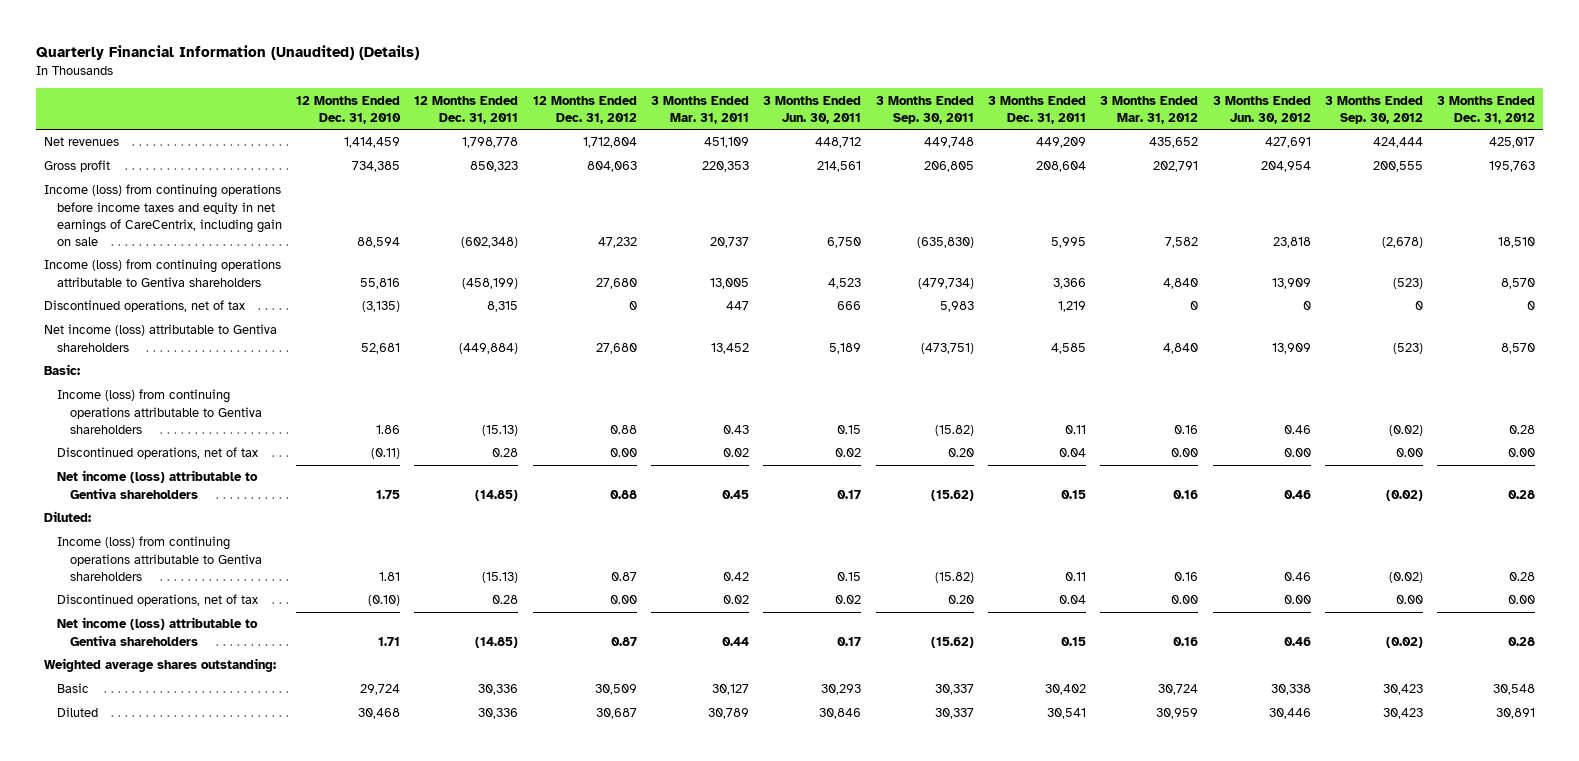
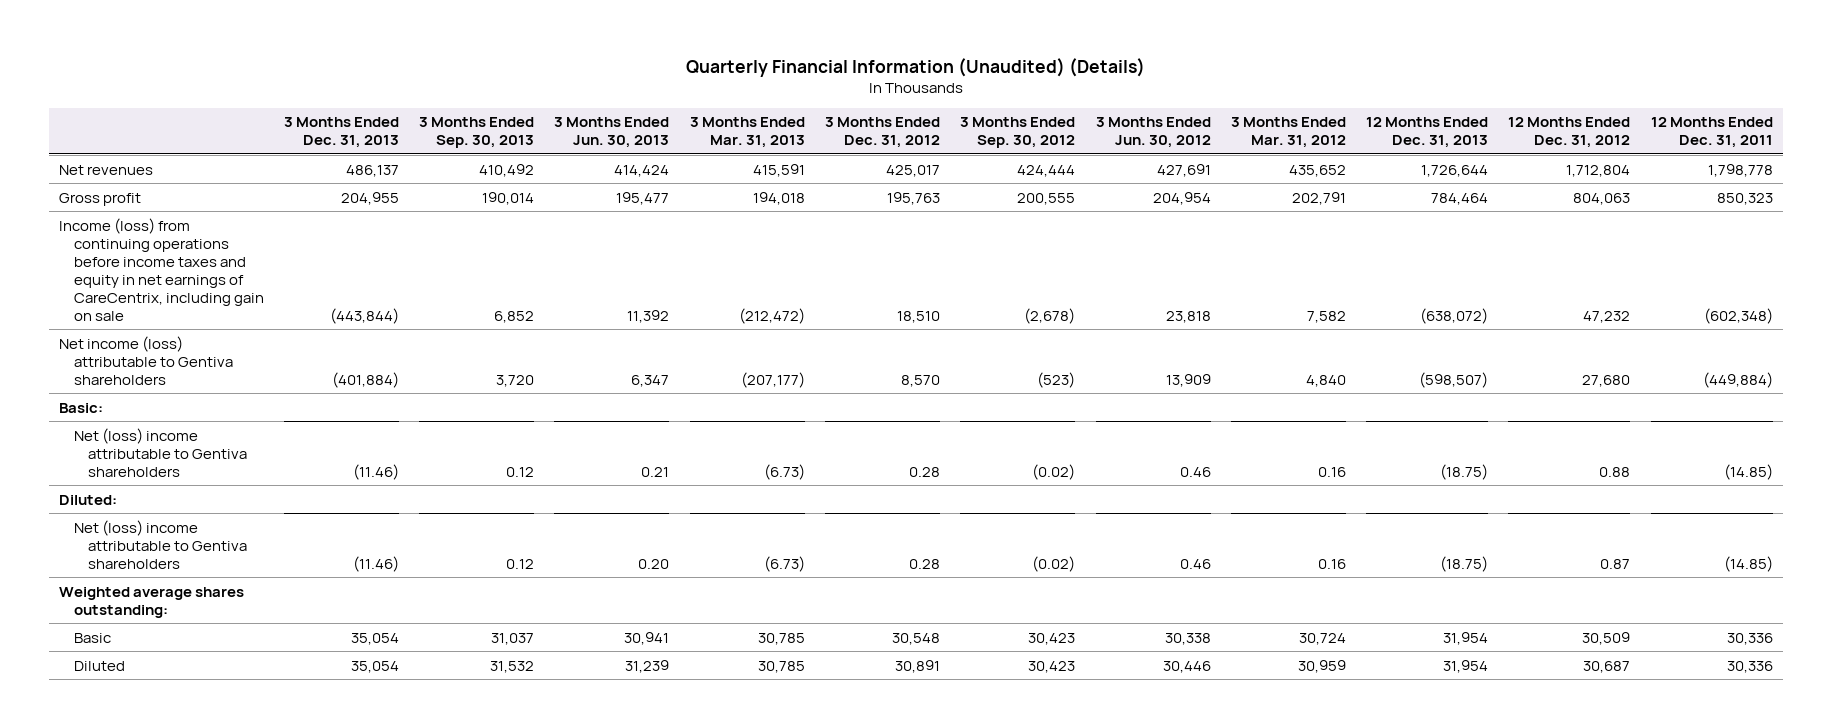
[296,95,402,124] 12 Months Ended Dec. 31, 2010 -> none
[651,95,750,124] 3 Months Ended Mar. 31, 2011 -> none
[763,95,862,124] 3 Months Ended Jun. 30, 2011 -> none
[875,95,974,124] 3 Months Ended Sep. 30, 2011 -> none
[988,95,1087,124] 3 Months Ended Dec. 31, 2011 -> none
none -> [283,117,399,149] 3 Months Ended Dec. 31, 2013
none -> [419,117,535,149] 3 Months Ended Sep. 30, 2013
none -> [554,117,670,149] 3 Months Ended Jun. 30, 2013
none -> [689,117,805,149] 3 Months Ended Mar. 31, 2013
none -> [1366,117,1489,149] 12 Months Ended Dec. 31, 2013
[43,259,281,287] Income (loss) from continuing operations attributable to Gentiva shareholders -> none
[43,300,245,313] Discontinued operations, net of tax -> none
[56,389,262,434] Income (loss) from continuing operations attributable to Gentiva shareholders -> none
[56,447,258,460] Discontinued operations, net of tax -> none
[56,470,258,499] Net income (loss) attributable to Gentiva shareholders -> [73,427,247,477] Net (loss) income attributable to Gentiva shareholders
[56,536,262,581] Income (loss) from continuing operations attributable to Gentiva shareholders -> none
[56,594,258,607] Discontinued operations, net of tax -> none
[56,617,258,646] Net income (loss) attributable to Gentiva shareholders -> [73,519,247,569] Net (loss) income attributable to Gentiva shareholders

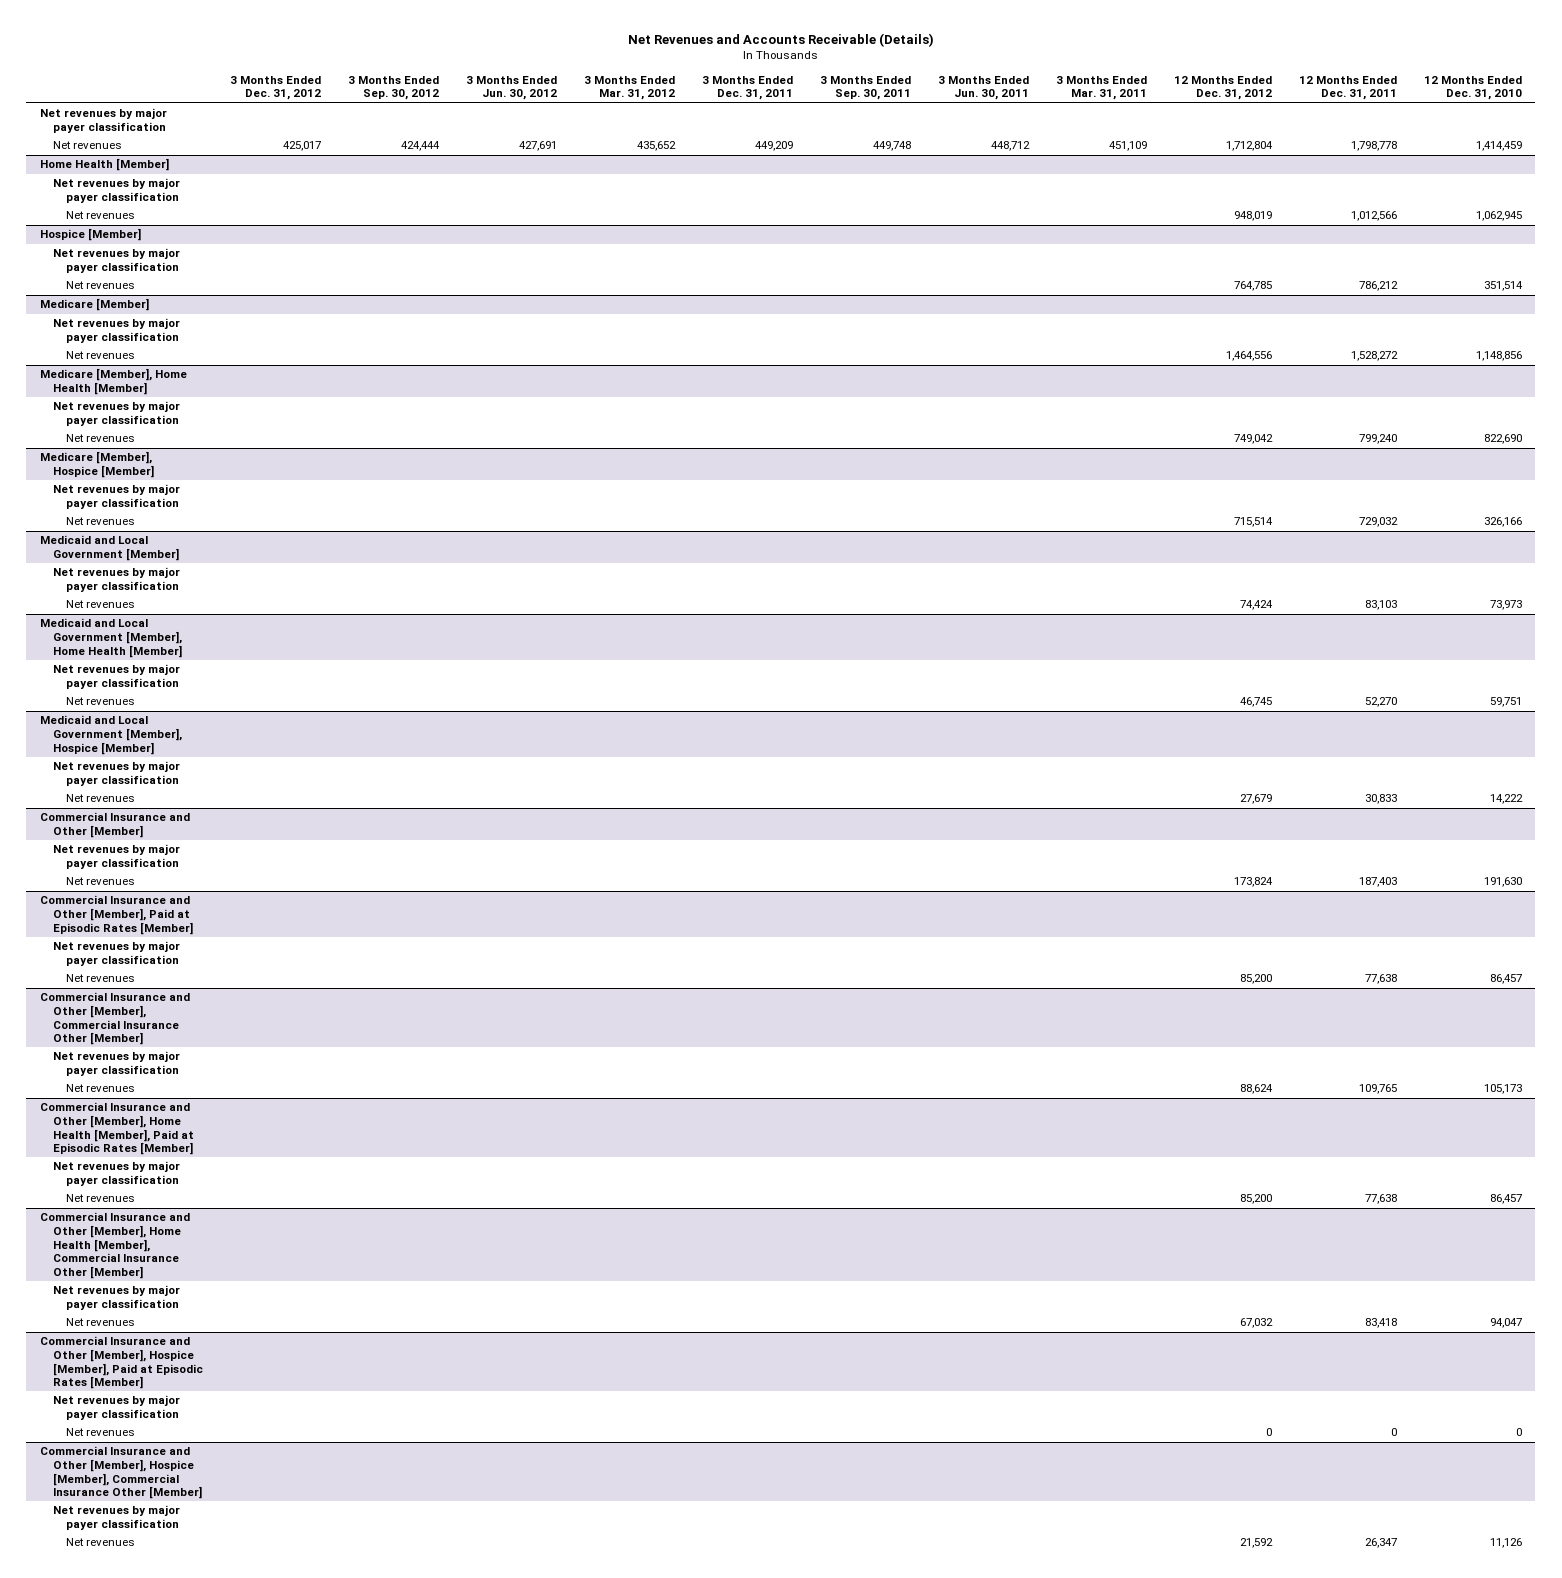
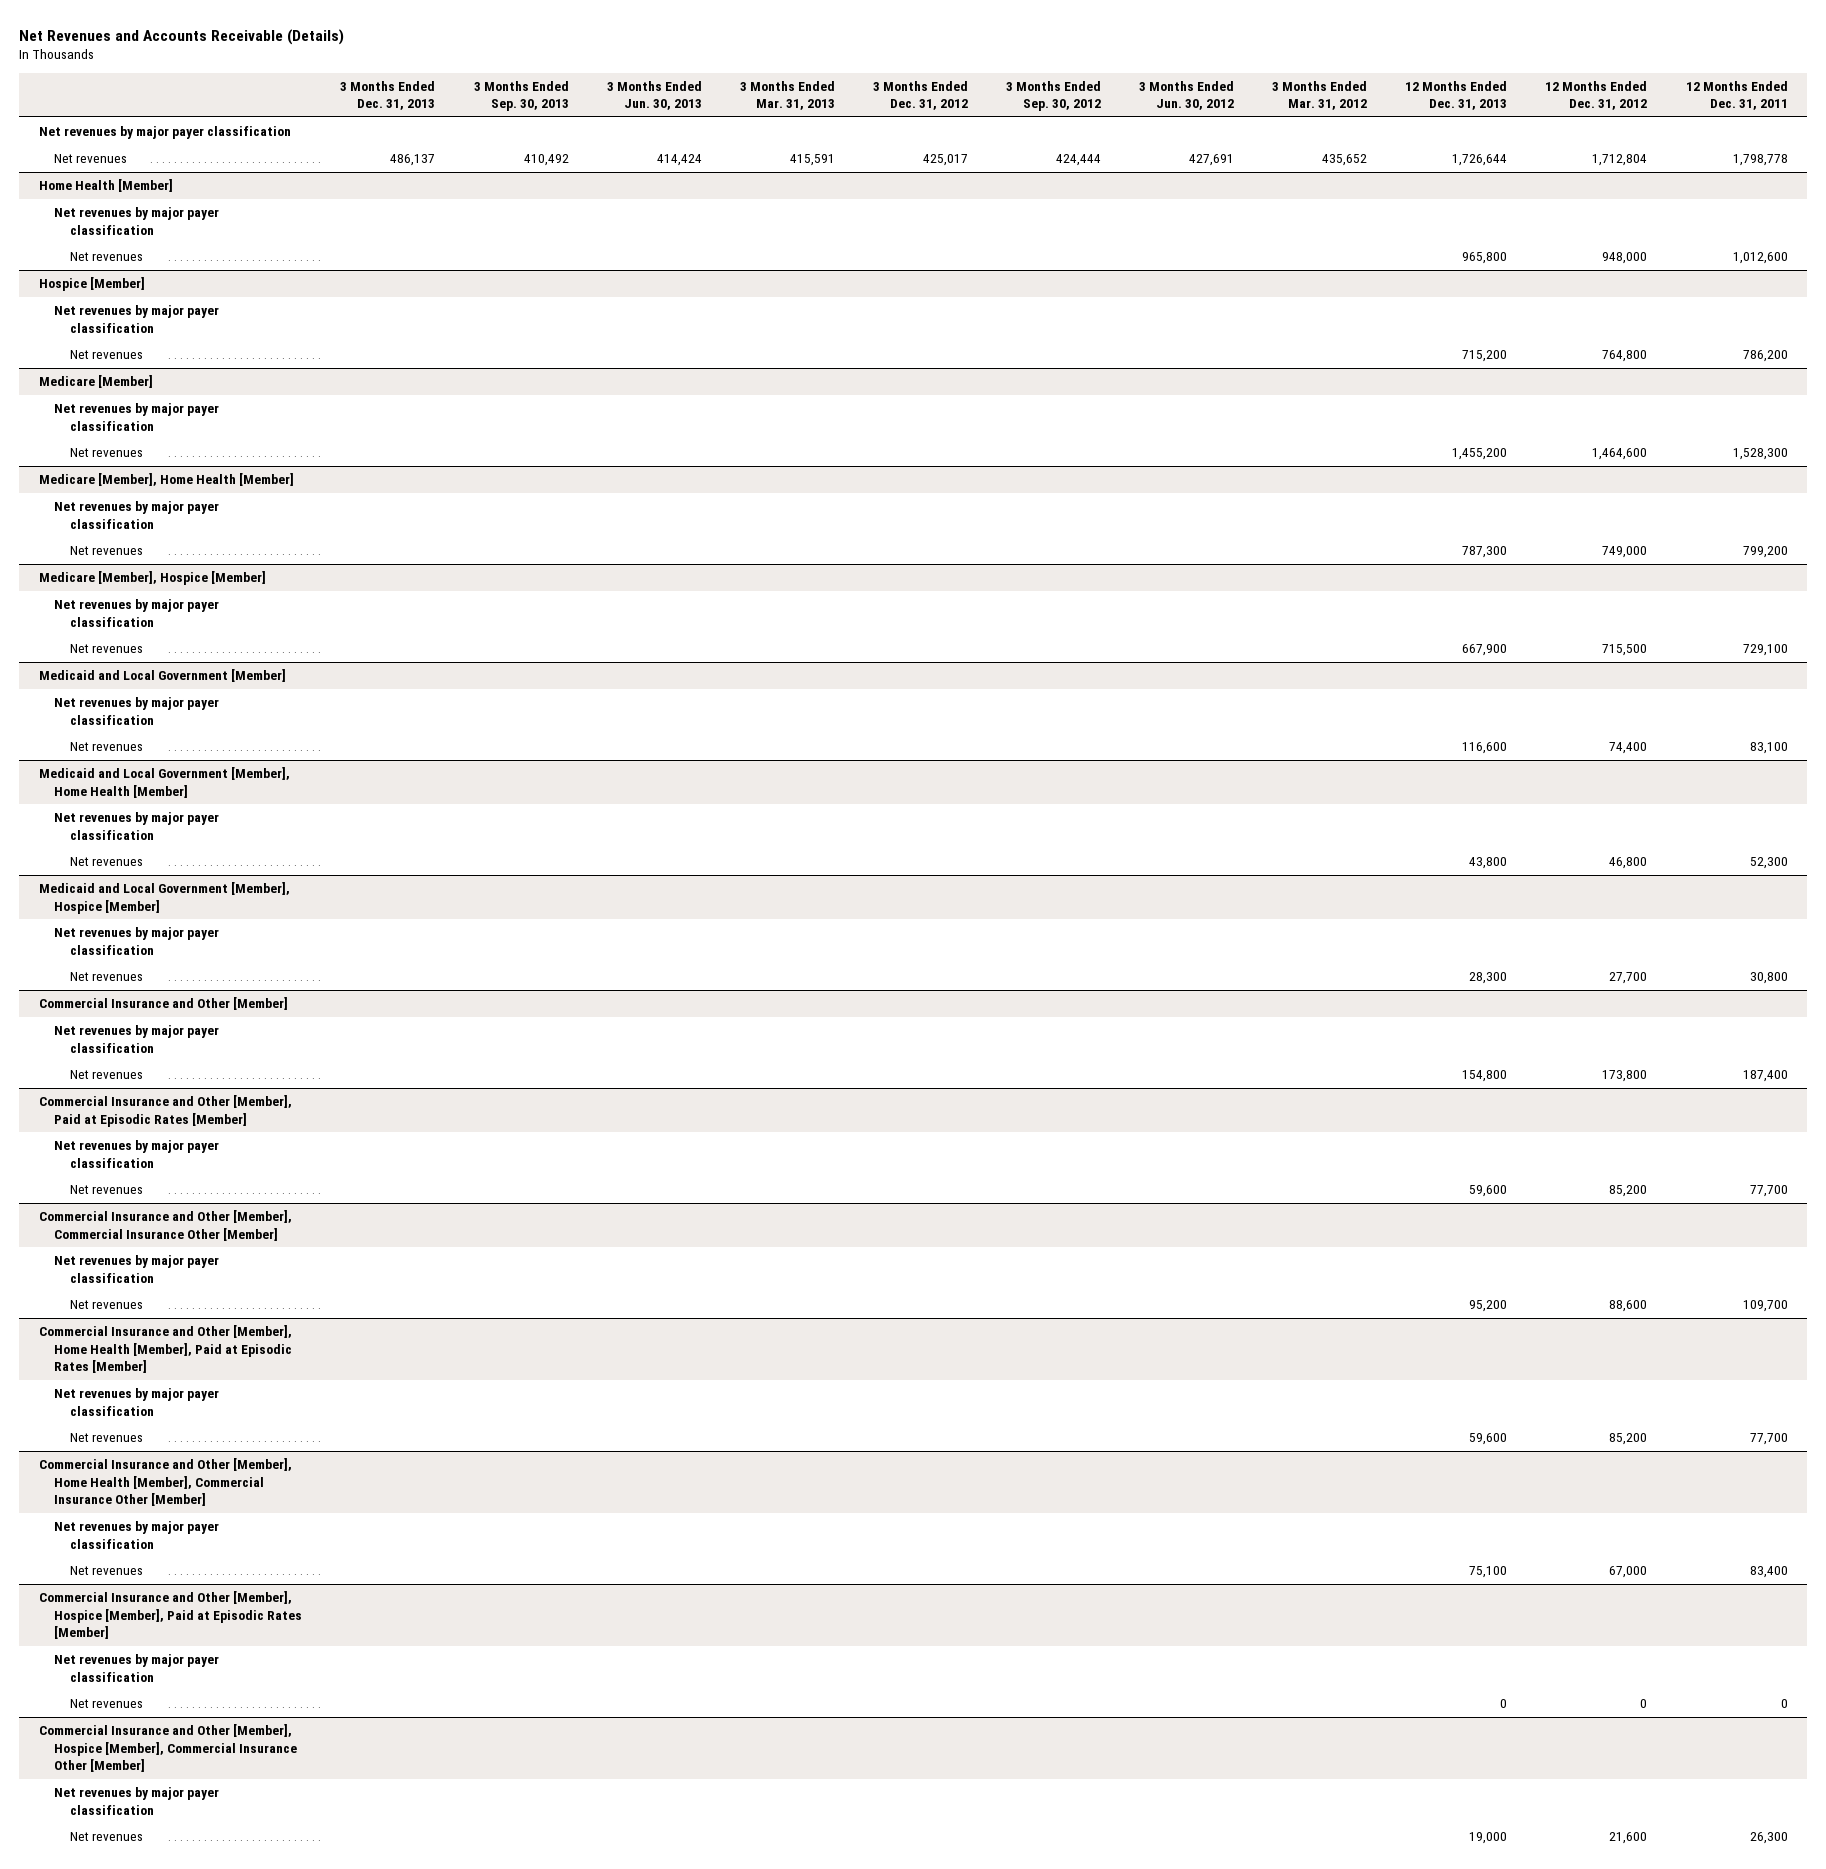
[701,75,793,101] 3 Months Ended Dec. 31, 2011 -> none
[819,75,911,101] 3 Months Ended Sep. 30, 2011 -> none
[937,75,1029,101] 3 Months Ended Jun. 30, 2011 -> none
[1055,75,1147,101] 3 Months Ended Mar. 31, 2011 -> none
[1423,75,1522,101] 12 Months Ended Dec. 31, 2010 -> none
none -> [340,80,436,111] 3 Months Ended Dec. 31, 2013
none -> [473,80,569,112] 3 Months Ended Sep. 30, 2013
none -> [606,80,702,111] 3 Months Ended Jun. 30, 2013
none -> [739,80,835,111] 3 Months Ended Mar. 31, 2013
none -> [1405,80,1508,111] 12 Months Ended Dec. 31, 2013
[1233,211,1272,222] 948,019 -> [1602,252,1648,265] 948,000
[1350,211,1397,222] 1,012,566 -> [1732,252,1788,265] 1,012,600
[1233,281,1272,292] 764,785 -> [1602,350,1648,363] 764,800
[1358,281,1398,292] 786,212 -> [1742,350,1788,363] 786,200
[1225,351,1272,362] 1,464,556 -> [1592,448,1648,461] 1,464,600
[1350,351,1398,362] 1,528,272 -> [1732,448,1788,461] 1,528,300
[1233,434,1273,445] 749,042 -> [1602,546,1648,559] 749,000
[1358,434,1397,445] 799,240 -> [1742,546,1788,559] 799,200
[1233,517,1273,528] 715,514 -> [1602,644,1648,657] 715,500
[1358,517,1398,528] 729,032 -> [1742,644,1788,657] 729,100
[1239,600,1273,611] 74,424 -> [1609,742,1648,755] 74,400
[1364,600,1397,611] 83,103 -> [1749,742,1788,755] 83,100
[1239,697,1272,708] 46,745 -> [1609,857,1648,870] 46,800
[1364,697,1397,708] 52,270 -> [1749,857,1788,870] 52,300
[1239,794,1272,805] 27,679 -> [1609,972,1648,985] 27,700
[1364,794,1397,805] 30,833 -> [1749,972,1788,985] 30,800
[1233,877,1273,888] 173,824 -> [1602,1070,1648,1083] 173,800
[1358,877,1397,888] 187,403 -> [1742,1070,1788,1083] 187,400
[1364,974,1397,985] 77,638 -> [1749,1185,1788,1198] 77,700
[1239,1084,1273,1095] 88,624 -> [1609,1300,1648,1313] 88,600
[1358,1084,1397,1095] 109,765 -> [1742,1300,1788,1313] 109,700
[1364,1194,1397,1205] 77,638 -> [1749,1433,1788,1446] 77,700
[1239,1318,1273,1329] 67,032 -> [1609,1566,1648,1579] 67,000
[1364,1318,1397,1329] 83,418 -> [1749,1566,1788,1579] 83,400
[1239,1538,1273,1549] 21,592 -> [1609,1832,1648,1845] 21,600
[1364,1538,1397,1549] 26,347 -> [1749,1832,1788,1845] 26,300

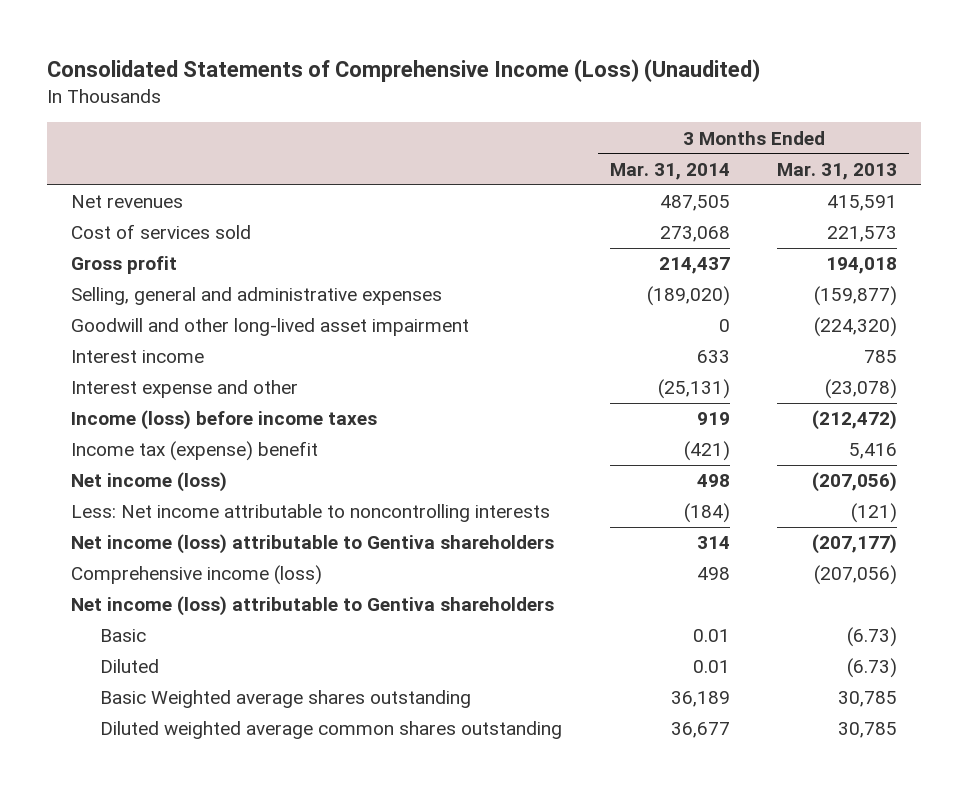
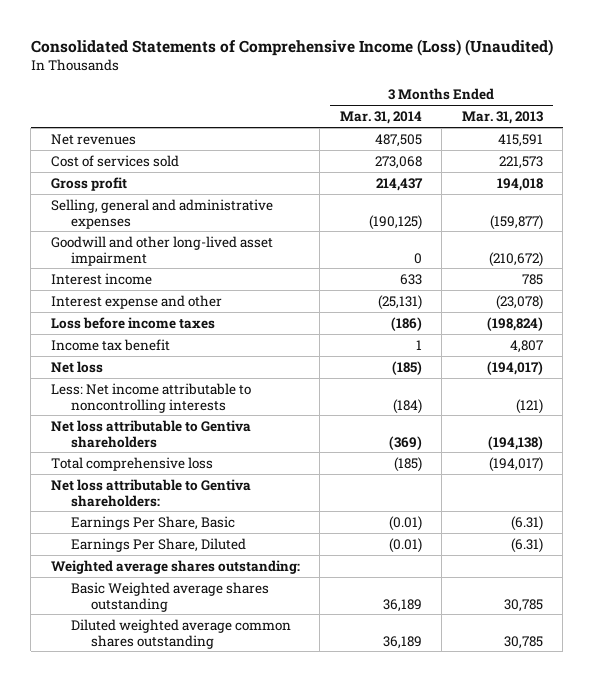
[646,286,730,307] (189,020) -> [368,214,422,230] (190,125)
[814,317,898,338] (224,320) -> [488,251,543,267] (210,672)
[71,410,378,431] Income (loss) before income taxes -> [50,316,215,329] Loss before income taxes
[696,412,730,426] 919 -> [390,316,422,331] (186)
[812,410,898,431] (212,472) -> [486,316,543,331] (198,824)
[71,441,319,462] Income tax (expense) benefit -> [50,338,170,351] Income tax benefit
[683,441,730,462] (421) -> [415,339,422,350] 1
[849,443,898,460] 5,416 -> [509,339,543,353] 4,807
[71,472,228,493] Net income (loss) -> [50,360,103,373] Net loss
[696,474,730,488] 498 -> [391,360,422,375] (185)
[812,472,898,493] (207,056) -> [486,360,543,375] (194,017)
[71,534,555,555] Net income (loss) attributable to Gentiva shareholders -> [50,419,251,448] Net loss attributable to Gentiva shareholders
[696,536,730,550] 314 -> [388,435,422,450] (369)
[812,534,898,555] (207,177) -> [487,435,543,450] (194,138)
[71,565,323,586] Comprehensive income (loss) -> [50,456,213,471] Total comprehensive loss
[696,567,730,581] 498 -> [393,456,422,472] (185)
[814,565,898,586] (207,056) -> [488,456,543,472] (194,017)
[71,596,555,617] Net income (loss) attributable to Gentiva shareholders -> [50,478,251,507] Net loss attributable to Gentiva shareholders:
[100,629,147,643] Basic -> [70,515,235,530] Earnings Per Share, Basic
[692,629,730,643] 0.01 -> [388,515,422,531] (0.01)
[847,627,898,648] (6.73) -> [510,515,543,531] (6.31)
[100,659,160,674] Diluted -> [70,537,246,552] Earnings Per Share, Diluted
[692,660,730,674] 0.01 -> [388,537,422,553] (0.01)
[847,658,898,679] (6.73) -> [510,537,543,553] (6.31)
none -> [50,559,300,574] Weighted average shares outstanding:
[670,722,730,739] 36,677 -> [382,635,422,649] 36,189

